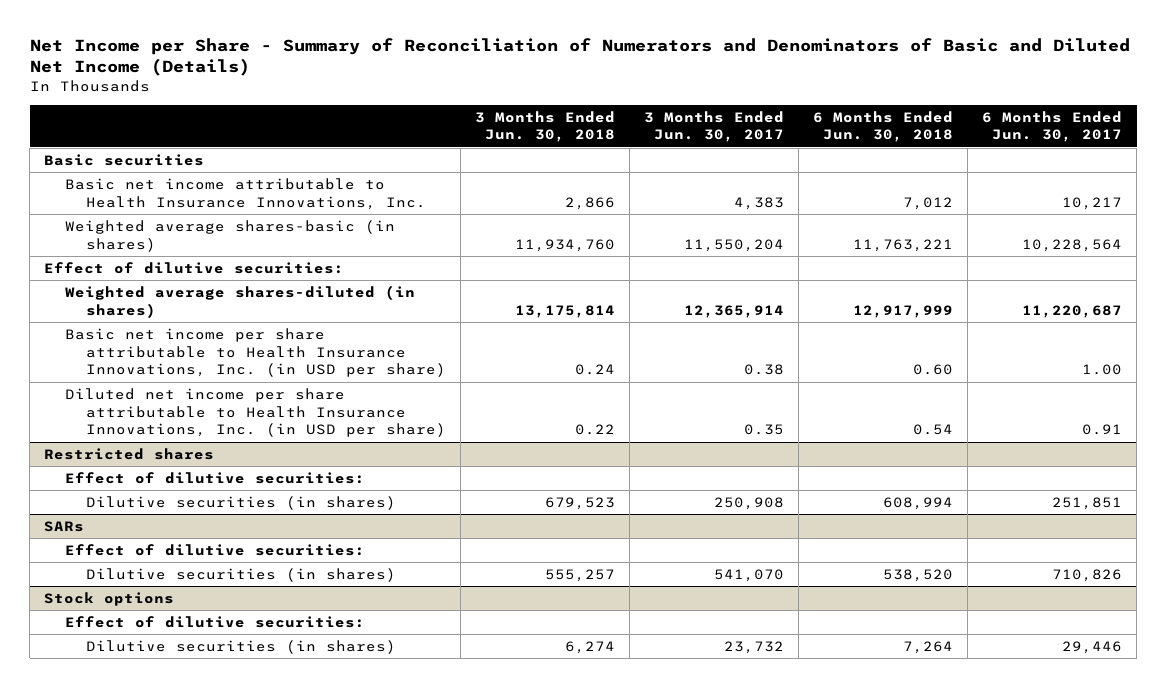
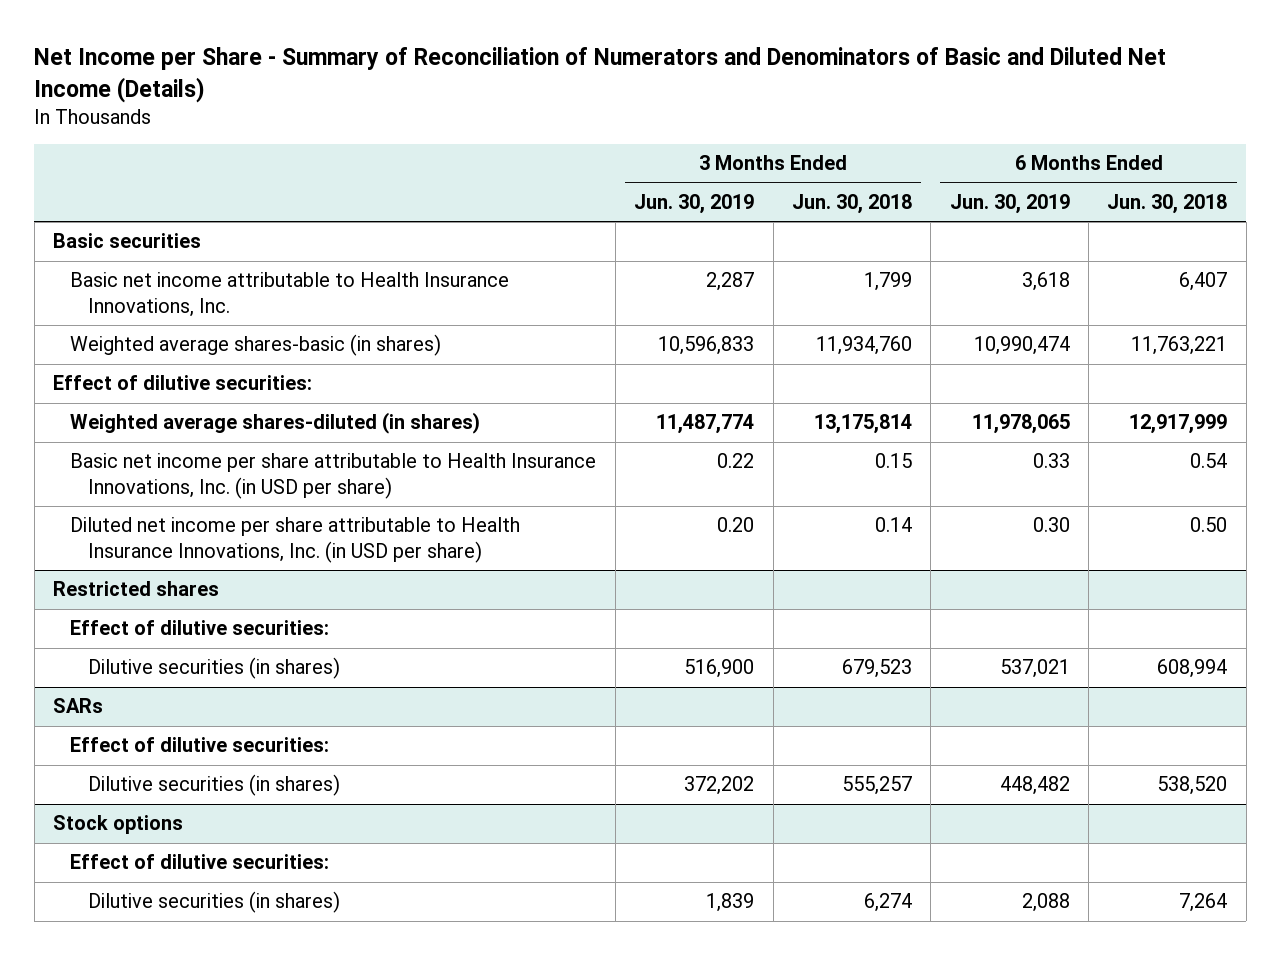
[644,110,785,143] 3 Months Ended Jun. 30, 2017 -> none
[982,110,1123,143] 6 Months Ended Jun. 30, 2017 -> none
none -> [634,193,755,214] Jun. 30, 2019
none -> [949,193,1070,214] Jun. 30, 2019
[564,196,615,210] 2,866 -> [863,272,912,292] 1,799
[903,196,954,210] 7,012 -> [1179,272,1228,292] 6,407
[574,364,615,376] 0.24 -> [874,453,912,469] 0.15
[913,364,954,376] 0.60 -> [1190,453,1228,469] 0.54
[574,424,615,436] 0.22 -> [874,517,912,533] 0.14
[913,424,954,436] 0.54 -> [1190,517,1228,533] 0.50

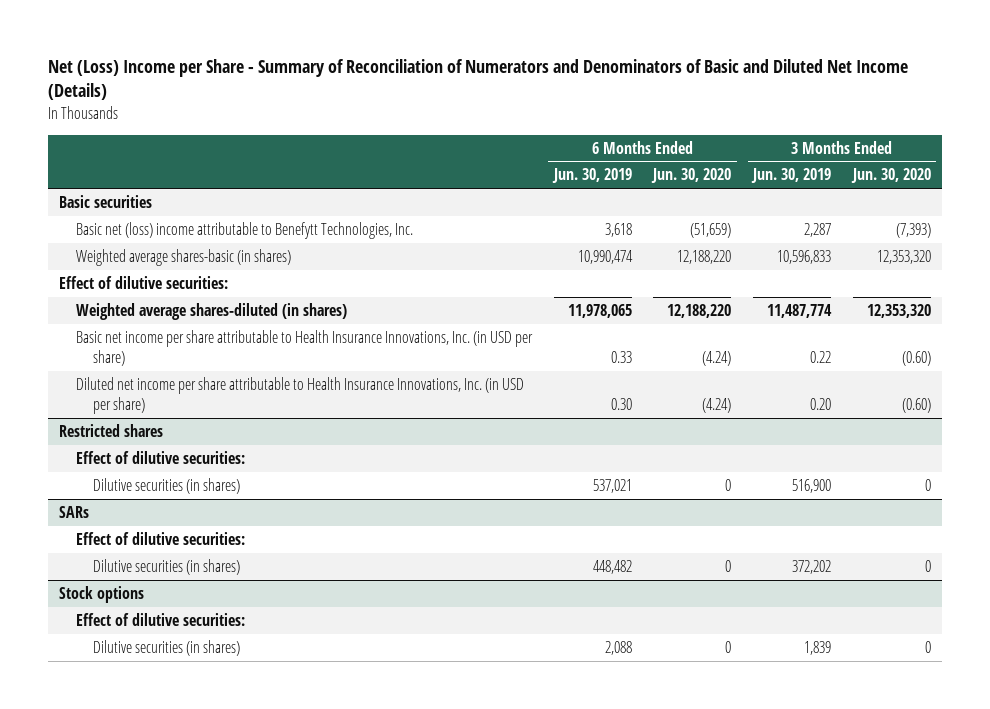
[34,47,1167,103] Net Income per Share - Summary of Reconciliation of Numerators and Denominators of Basic and Diluted Net Income (Details) -> [48,58,909,101] Net (Loss) Income per Share - Summary of Reconciliation of Numerators and Denominators of Basic and Diluted Net Income (Details)
[791,193,912,214] Jun. 30, 2018 -> none
[1107,193,1228,214] Jun. 30, 2018 -> none
none -> [651,168,732,184] Jun. 30, 2020
none -> [850,168,931,184] Jun. 30, 2020
[70,272,510,317] Basic net income attributable to Health Insurance Innovations, Inc. -> [76,222,414,240] Basic net (loss) income attributable to Benefytt Technologies, Inc.

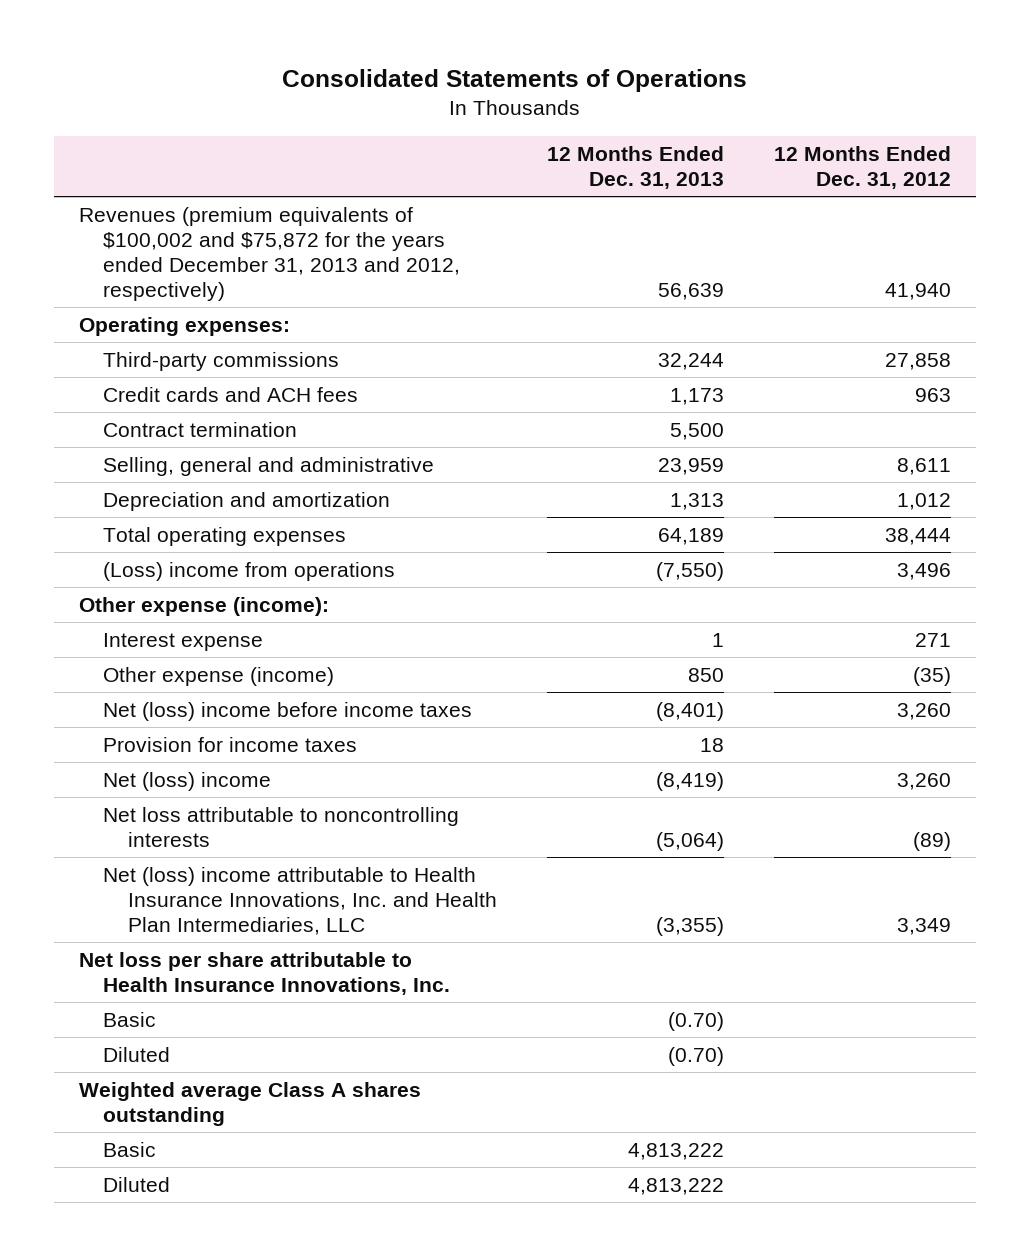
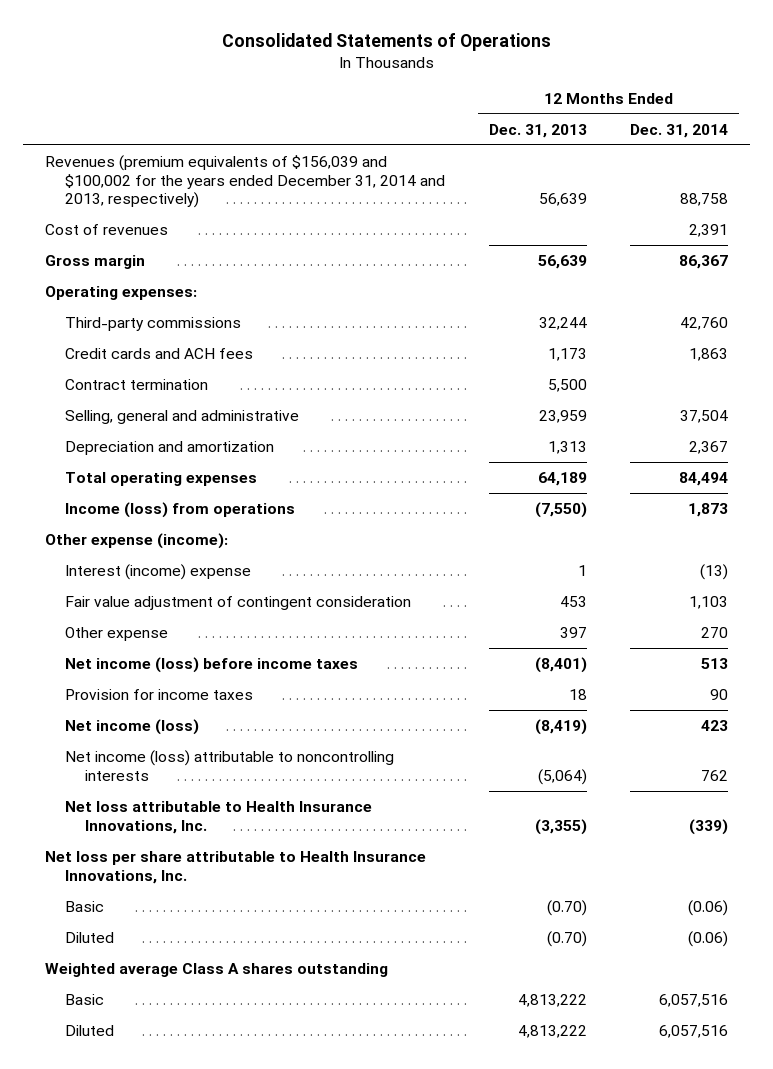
[773,146,951,190] 12 Months Ended Dec. 31, 2012 -> none
none -> [630,123,729,138] Dec. 31, 2014
[78,206,461,301] Revenues (premium equivalents of $100,002 and $75,872 for the years ended December 31, 2013 and 2012, respectively) -> [44,154,445,209] Revenues (premium equivalents of $156,039 and $100,002 for the years ended December 31, 2014 and 2013, respectively)
none -> [44,223,168,235] Cost of revenues
none -> [44,254,145,269] Gross margin
[103,561,396,581] (Loss) income from operations -> [64,501,295,518] Income (loss) from operations
[103,632,264,651] Interest expense -> [64,563,251,580] Interest (income) expense
none -> [64,595,411,610] Fair value adjustment of contingent consideration
[103,666,335,686] Other expense (income) -> [64,626,168,641] Other expense
[687,667,724,682] 850 -> [559,626,587,638] 397
[103,701,473,721] Net (loss) income before income taxes -> [64,656,358,673] Net income (loss) before income taxes
[103,771,272,791] Net (loss) income -> [64,718,199,735] Net income (loss)
[103,806,460,847] Net loss attributable to noncontrolling interests -> [64,749,394,781] Net income (loss) attributable to noncontrolling interests
[103,866,497,935] Net (loss) income attributable to Health Insurance Innovations, Inc. and Health Plan Intermediaries, LLC -> [64,800,372,834] Net loss attributable to Health Insurance Innovations, Inc.

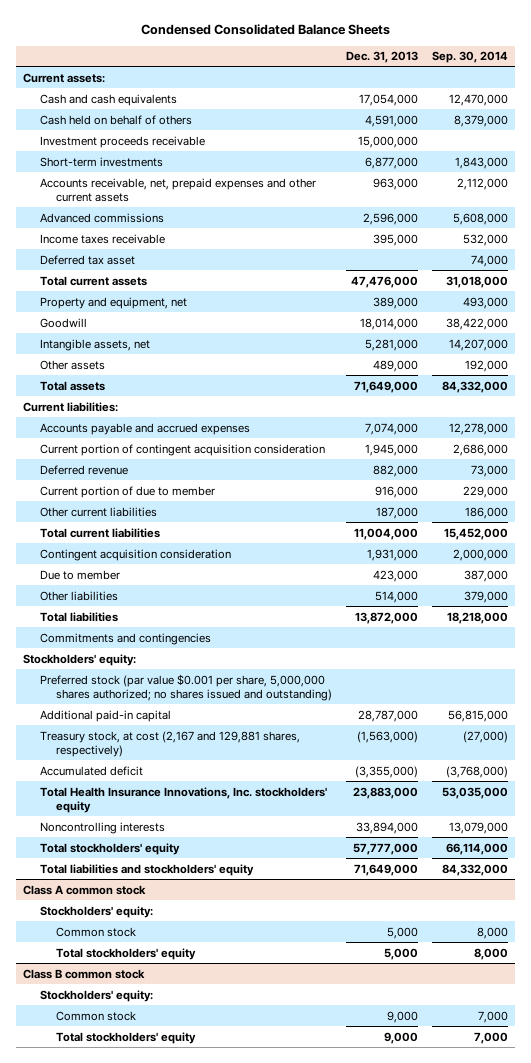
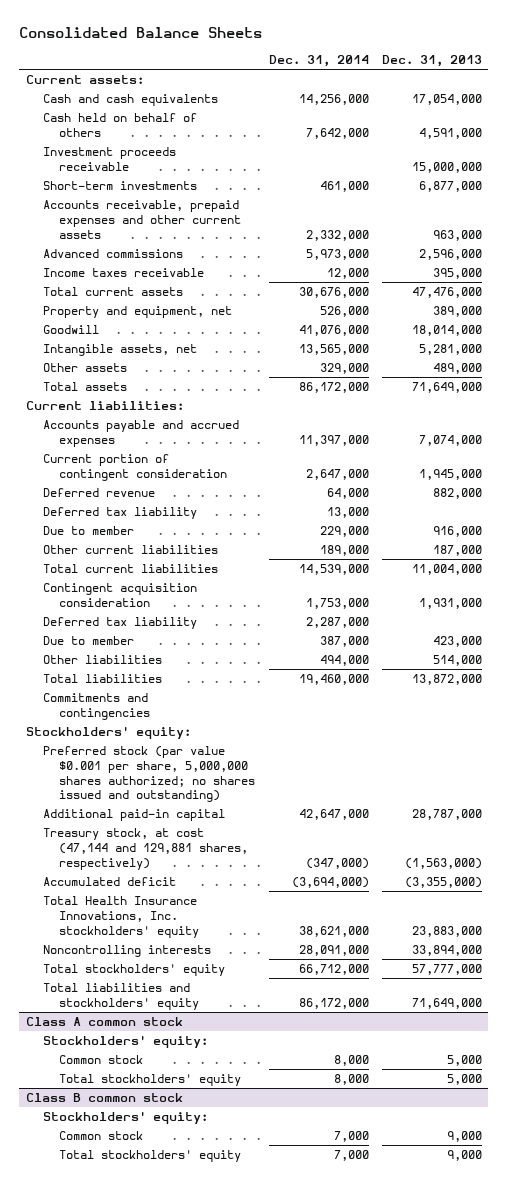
[140,24,390,36] Condensed Consolidated Balance Sheets -> [19,27,263,39] Consolidated Balance Sheets
[432,51,509,64] Sep. 30, 2014 -> none
none -> [268,55,369,68] Dec. 31, 2014
[39,177,316,203] Accounts receivable, net, prepaid expenses and other current assets -> [42,200,242,239] Accounts receivable, prepaid expenses and other current assets
[39,254,135,265] Deferred tax asset -> none
[39,443,325,456] Current portion of contingent acquisition consideration -> [42,454,228,481] Current portion of contingent consideration
none -> [42,507,197,520] Deferred tax liability
[39,485,215,498] Current portion of due to member -> [42,526,134,536] Due to member
none -> [42,617,197,630] Deferred tax liability
[39,730,300,758] Treasury stock, at cost (2,167 and 129,881 shares, respectively) -> [42,828,249,870] Treasury stock, at cost (47,144 and 129,881 shares, respectively)

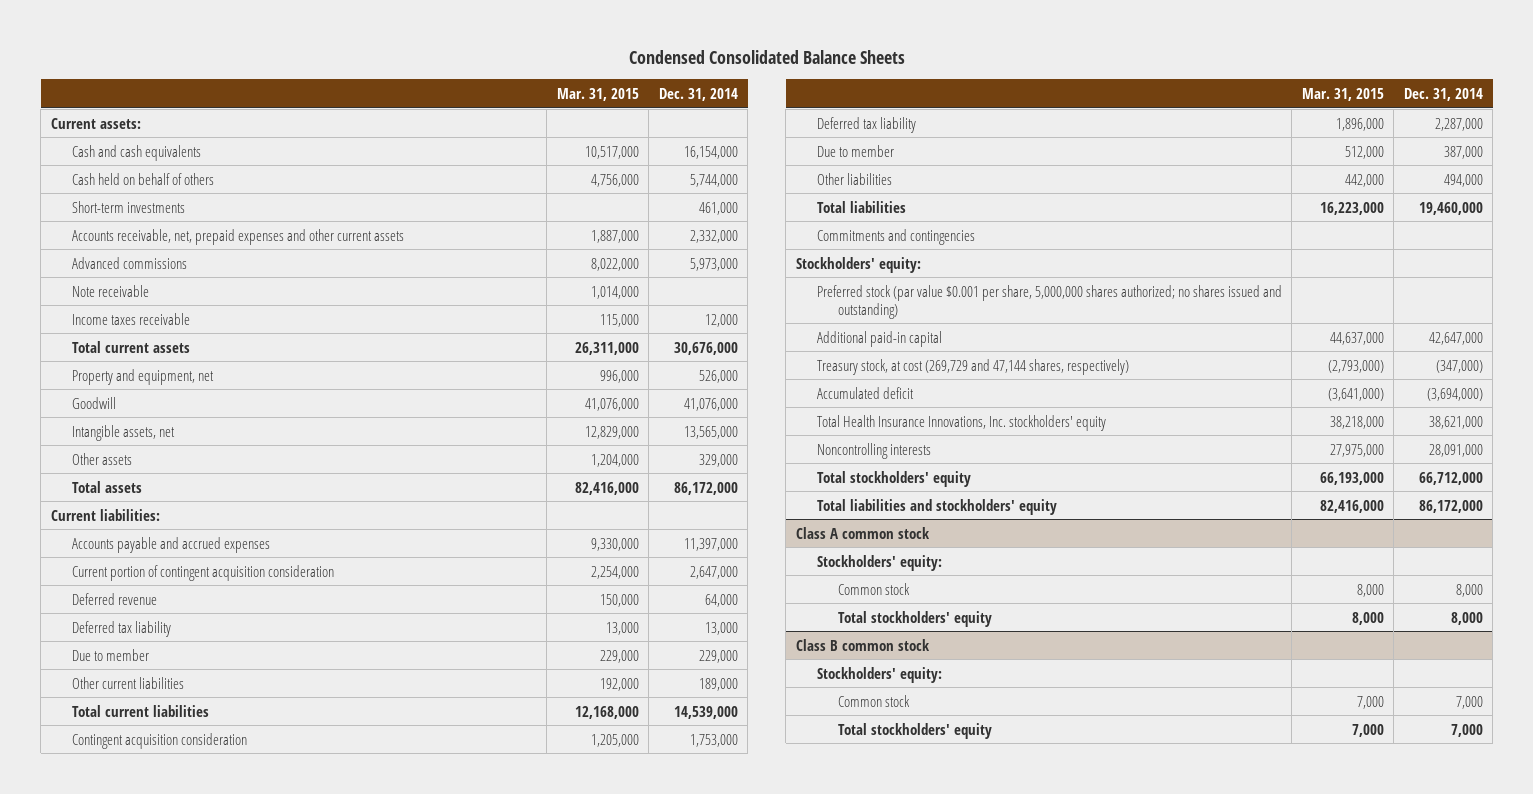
[19,27,263,39] Consolidated Balance Sheets -> [628,50,905,65] Condensed Consolidated Balance Sheets
[381,55,482,68] Dec. 31, 2013 -> none
none -> [556,87,639,101] Mar. 31, 2015
[42,147,176,171] Investment proceeds receivable -> none
[298,94,369,106] 14,256,000 -> [683,145,738,159] 16,154,000
[305,127,369,139] 7,642,000 -> [689,173,738,187] 5,744,000
[42,200,242,239] Accounts receivable, prepaid expenses and other current assets -> [71,228,404,245] Accounts receivable, net, prepaid expenses and other current assets
none -> [71,284,149,297] Note receivable
[42,454,228,481] Current portion of contingent consideration -> [71,564,334,581] Current portion of contingent acquisition consideration
[42,828,249,870] Treasury stock, at cost (47,144 and 129,881 shares, respectively) -> [816,358,1129,375] Treasury stock, at cost (269,729 and 47,144 shares, respectively)

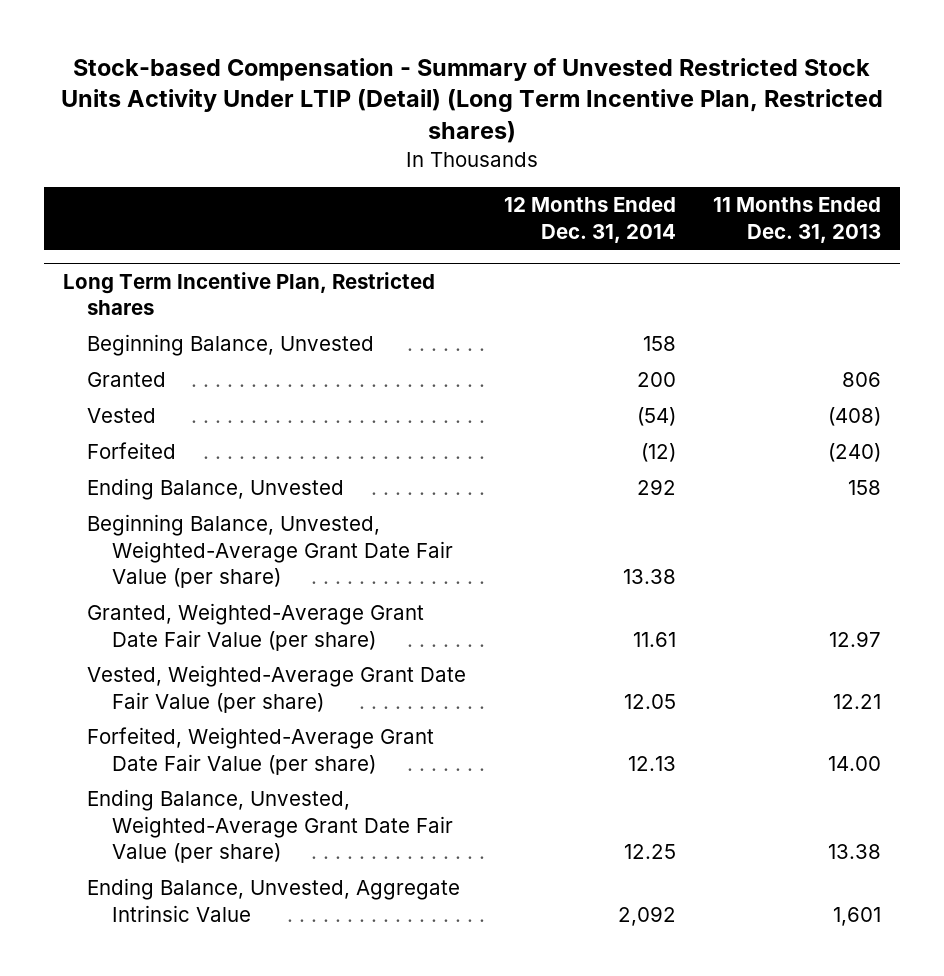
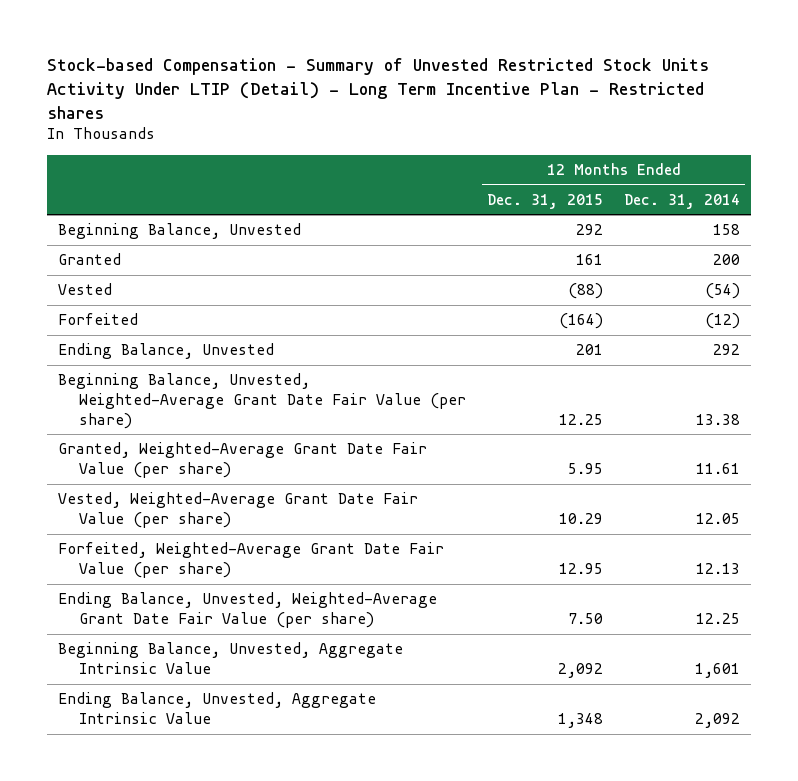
[60,57,883,143] Stock-based Compensation - Summary of Unvested Restricted Stock Units Activity Under LTIP (Detail) (Long Term Incentive Plan, Restricted shares) -> [47,58,710,119] Stock-based Compensation - Summary of Unvested Restricted Stock Units Activity Under LTIP (Detail) - Long Term Incentive Plan - Restricted shares
[713,197,882,243] 11 Months Ended Dec. 31, 2013 -> none
none -> [487,193,604,209] Dec. 31, 2015
[62,271,435,316] Long Term Incentive Plan, Restricted shares -> none
none -> [57,642,403,674] Beginning Balance, Unvested, Aggregate Intrinsic Value

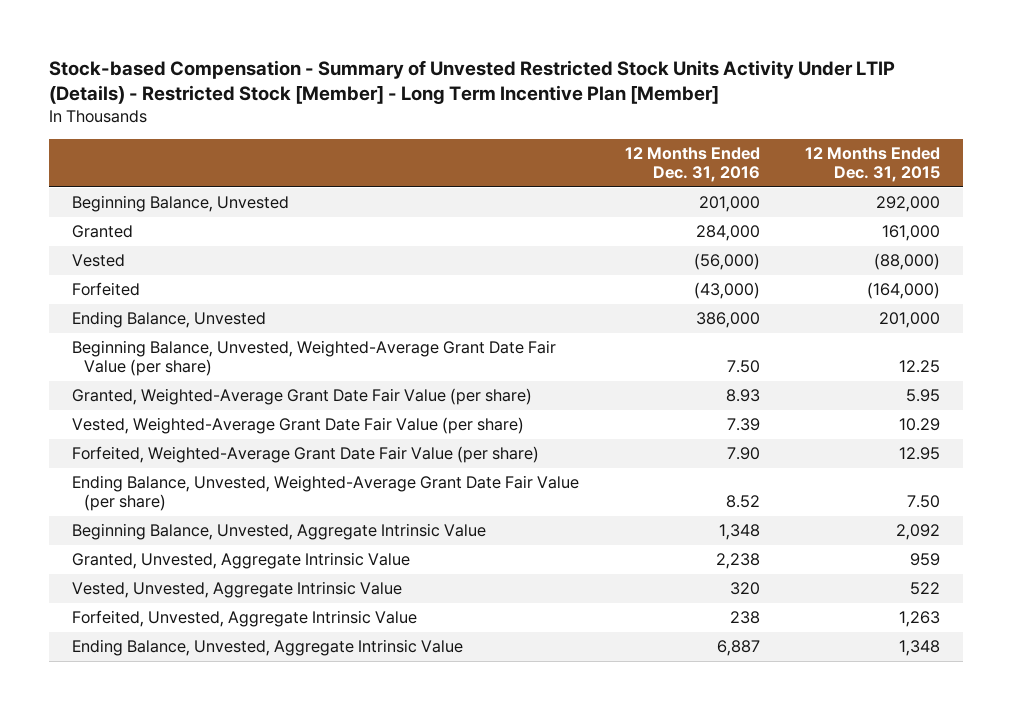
[47,58,710,119] Stock-based Compensation - Summary of Unvested Restricted Stock Units Activity Under LTIP (Detail) - Long Term Incentive Plan - Restricted shares -> [49,59,896,105] Stock-based Compensation - Summary of Unvested Restricted Stock Units Activity Under LTIP (Details) - Restricted Stock [Member] - Long Term Incentive Plan [Member]
[624,193,741,209] Dec. 31, 2014 -> none
none -> [624,147,760,182] 12 Months Ended Dec. 31, 2016
[576,224,604,236] 292 -> [876,196,941,213] 292,000
[576,254,604,266] 161 -> [882,225,941,242] 161,000
[568,283,604,300] (88) -> [874,253,941,271] (88,000)
[559,313,604,330] (164) -> [867,282,941,300] (164,000)
[576,344,604,356] 201 -> [879,312,941,329] 201,000
none -> [72,552,411,570] Granted, Unvested, Aggregate Intrinsic Value
none -> [72,581,403,599] Vested, Unvested, Aggregate Intrinsic Value
none -> [72,610,418,628] Forfeited, Unvested, Aggregate Intrinsic Value

